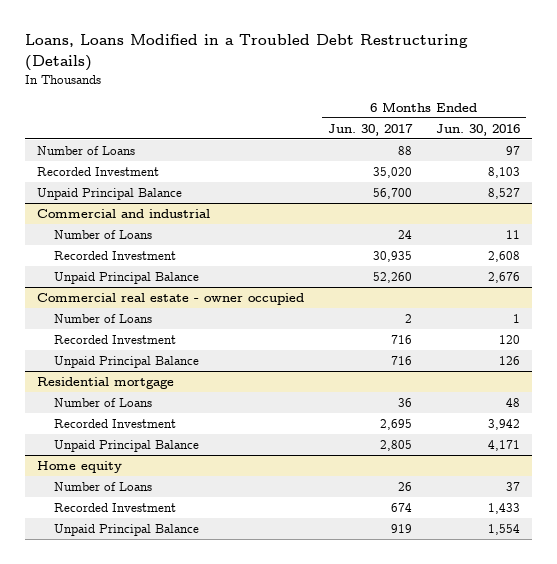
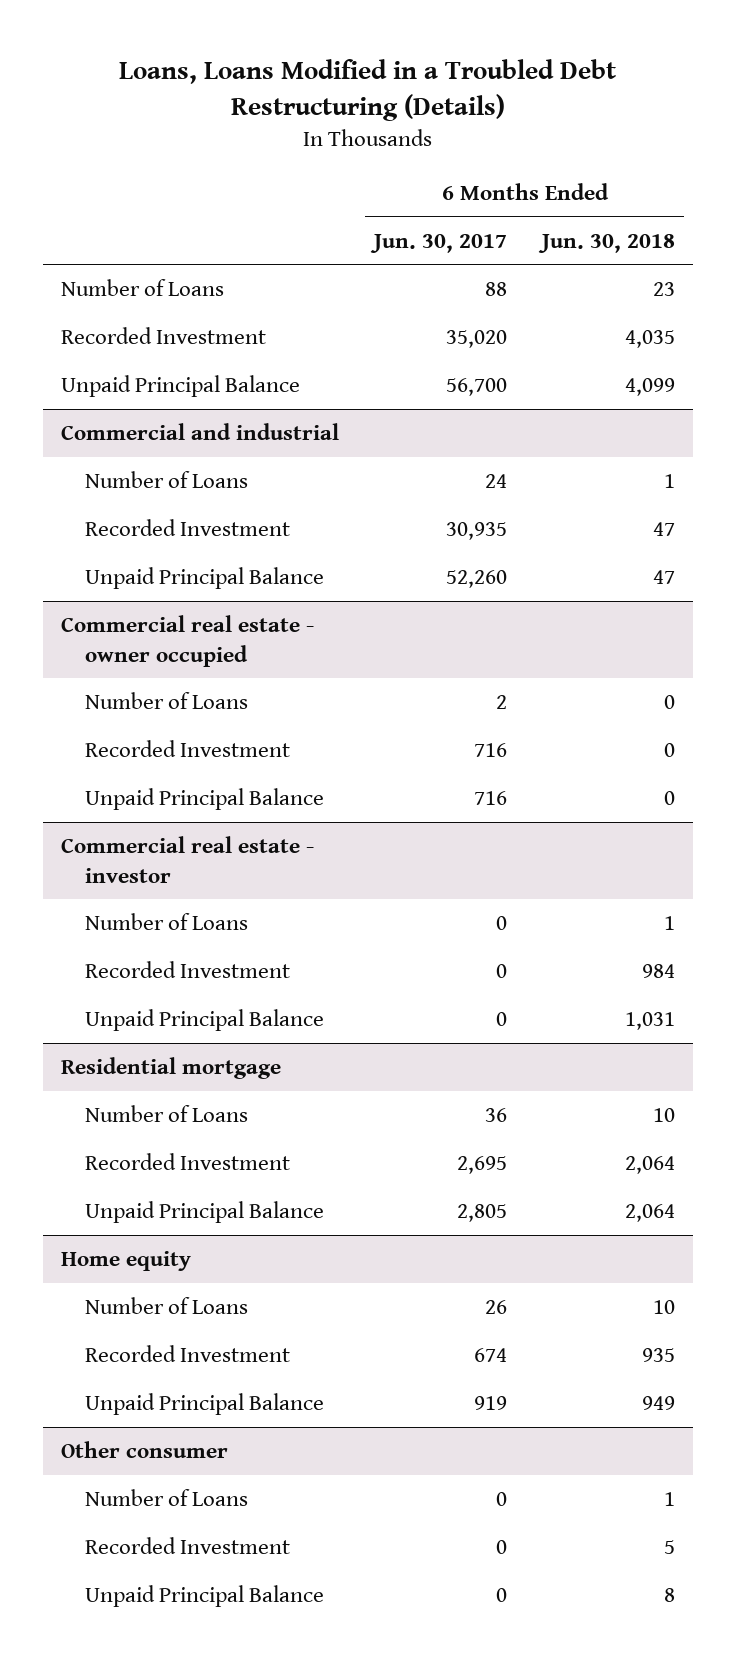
[436,123,521,136] Jun. 30, 2016 -> none
none -> [538,233,676,253] Jun. 30, 2018
none -> [60,836,314,883] Commercial real estate - investor
none -> [84,913,248,931] Number of Loans
none -> [84,961,290,979] Recorded Investment
none -> [84,1009,324,1032] Unpaid Principal Balance
none -> [60,1441,228,1459] Other consumer
none -> [84,1489,248,1507] Number of Loans
none -> [84,1537,290,1555] Recorded Investment
none -> [84,1585,324,1608] Unpaid Principal Balance

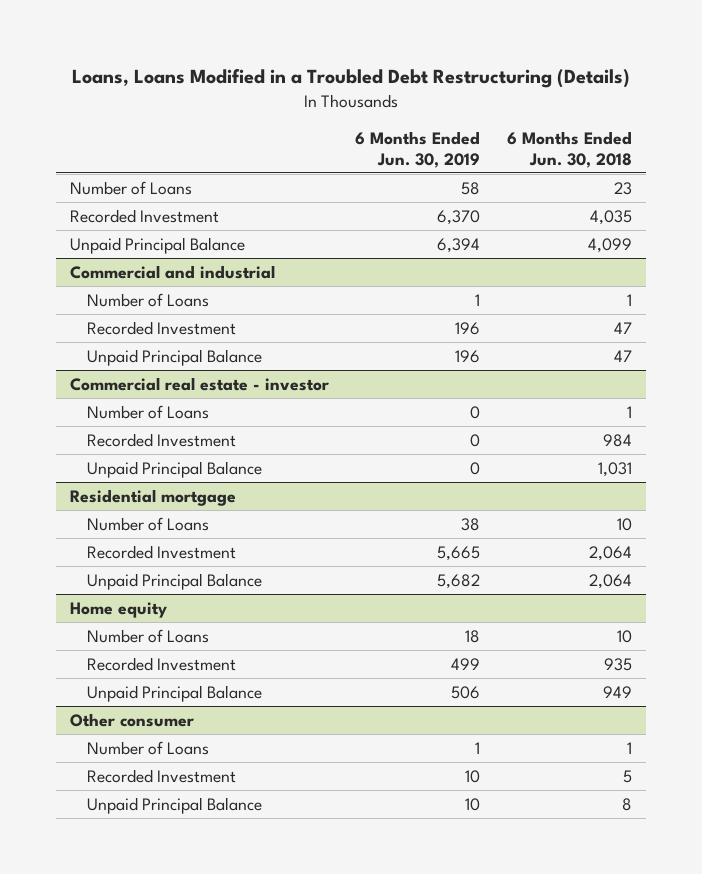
[369,233,507,253] Jun. 30, 2017 -> none
none -> [355,130,481,168] 6 Months Ended Jun. 30, 2019
[60,615,314,667] Commercial real estate - owner occupied -> none
[84,692,248,710] Number of Loans -> none
[84,740,290,758] Recorded Investment -> none
[84,788,324,811] Unpaid Principal Balance -> none

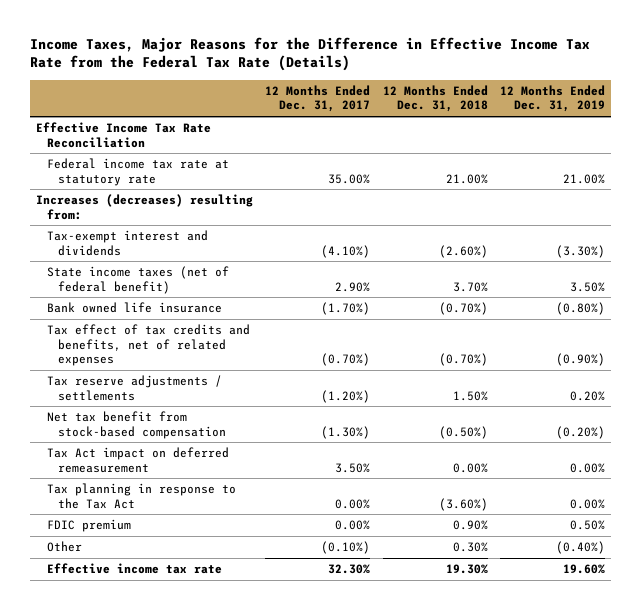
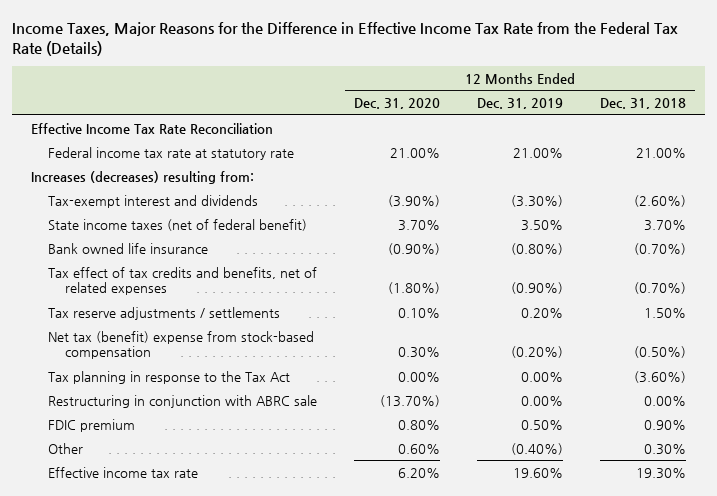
[265,84,371,113] 12 Months Ended Dec. 31, 2017 -> none
none -> [354,98,441,110] Dec. 31, 2020
[47,447,230,473] Tax Act impact on deferred remeasurement -> none
[47,411,226,439] Net tax benefit from stock-based compensation -> [48,330,315,360] Net tax (benefit) expense from stock-based compensation
none -> [48,394,318,408] Restructuring in conjunction with ABRC sale

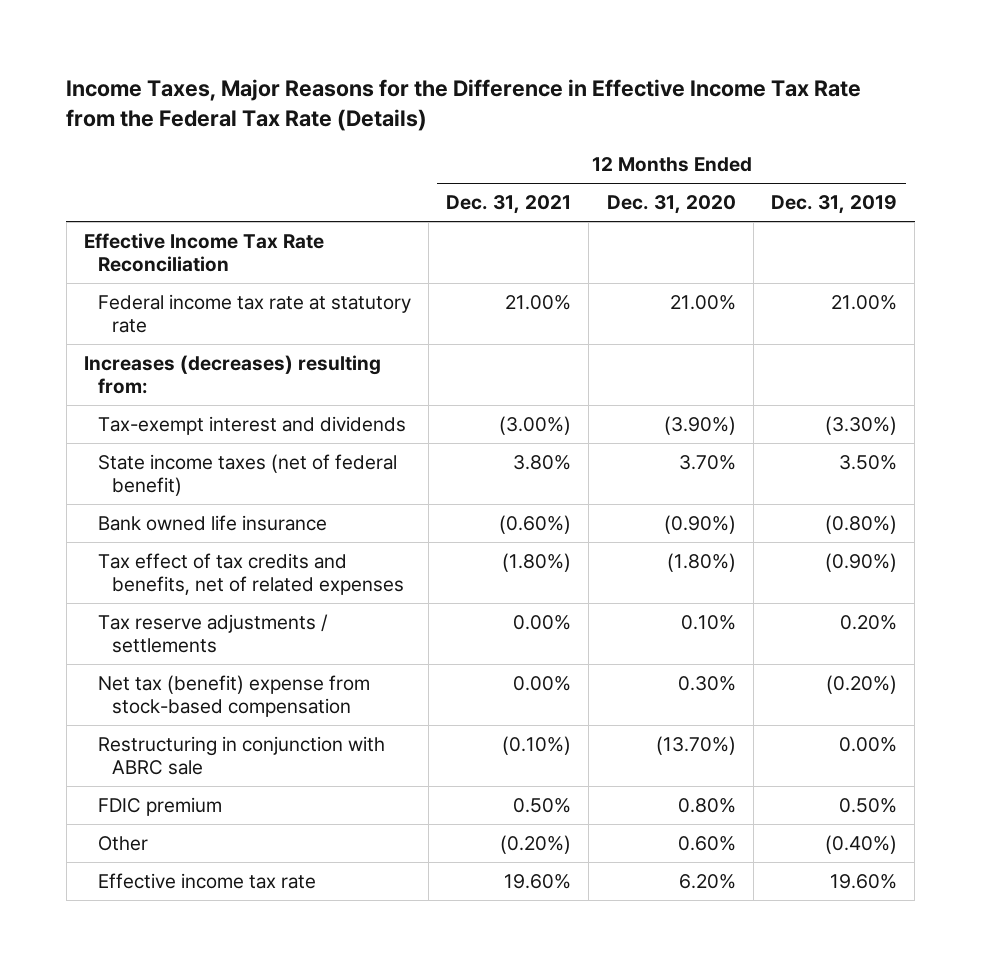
[600,98,687,110] Dec. 31, 2018 -> none
none -> [446,195,572,215] Dec. 31, 2021
[48,370,291,384] Tax planning in response to the Tax Act -> none

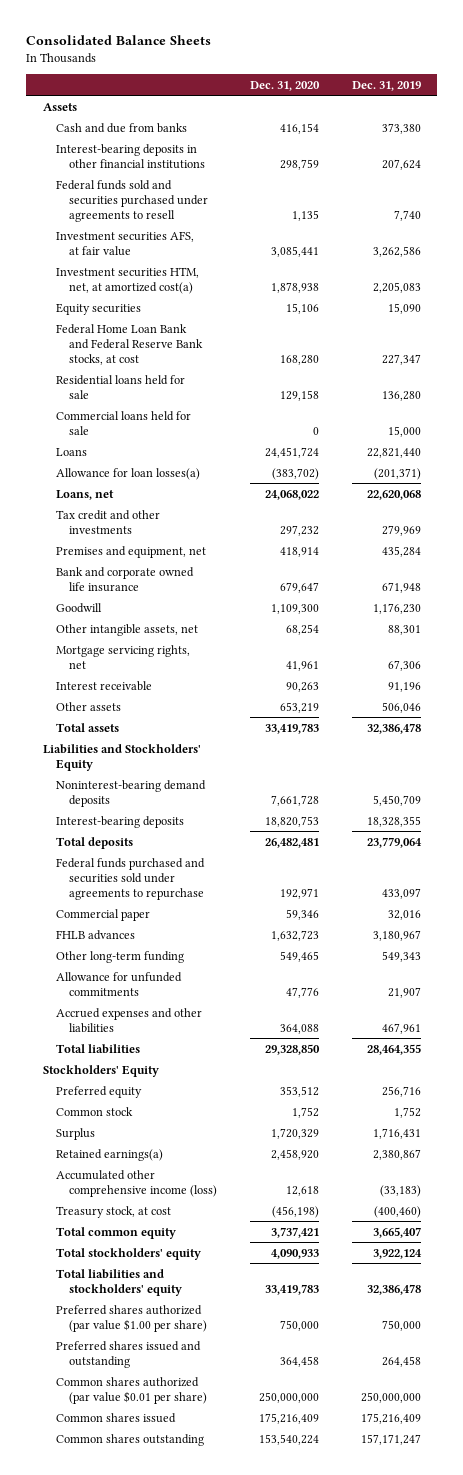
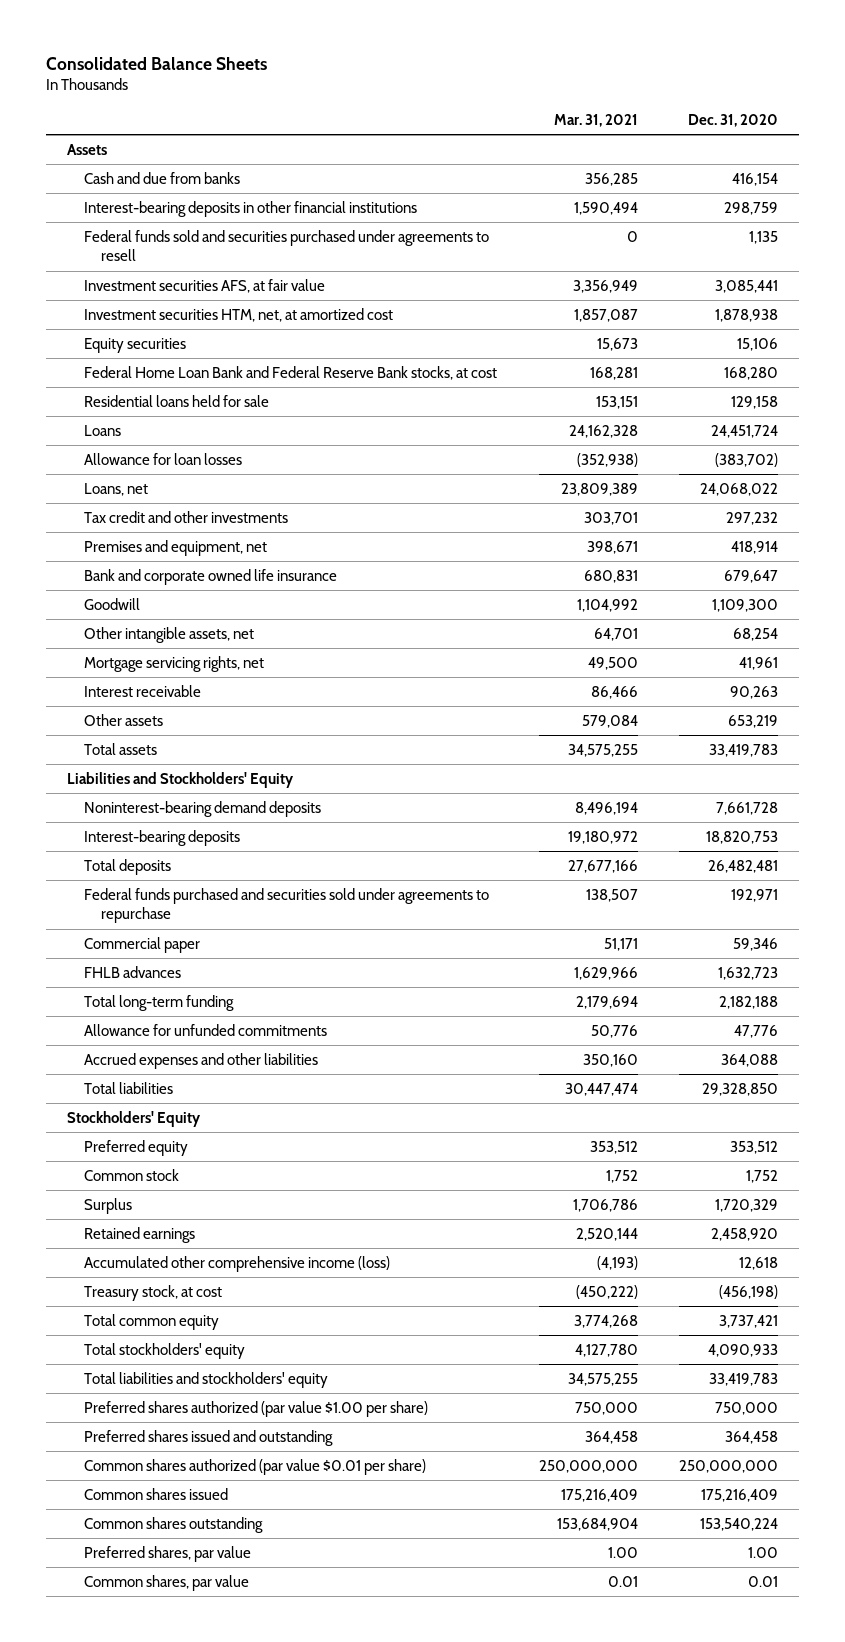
[351,80,421,91] Dec. 31, 2019 -> none
none -> [553,113,638,127] Mar. 31, 2021
[55,266,199,294] Investment securities HTM, net, at amortized cost(a) -> [84,307,394,322] Investment securities HTM, net, at amortized cost
[55,410,191,435] Commercial loans held for sale -> none
[55,467,200,480] Allowance for loan losses(a) -> [84,452,243,465] Allowance for loan losses
[55,950,184,963] Other long-term funding -> [84,994,235,1011] Total long-term funding
[279,950,319,962] 549,465 -> [719,995,779,1009] 2,182,188
[55,1148,163,1161] Retained earnings(a) -> [84,1226,196,1243] Retained earnings
none -> [84,1545,252,1562] Preferred shares, par value
none -> [84,1574,250,1591] Common shares, par value

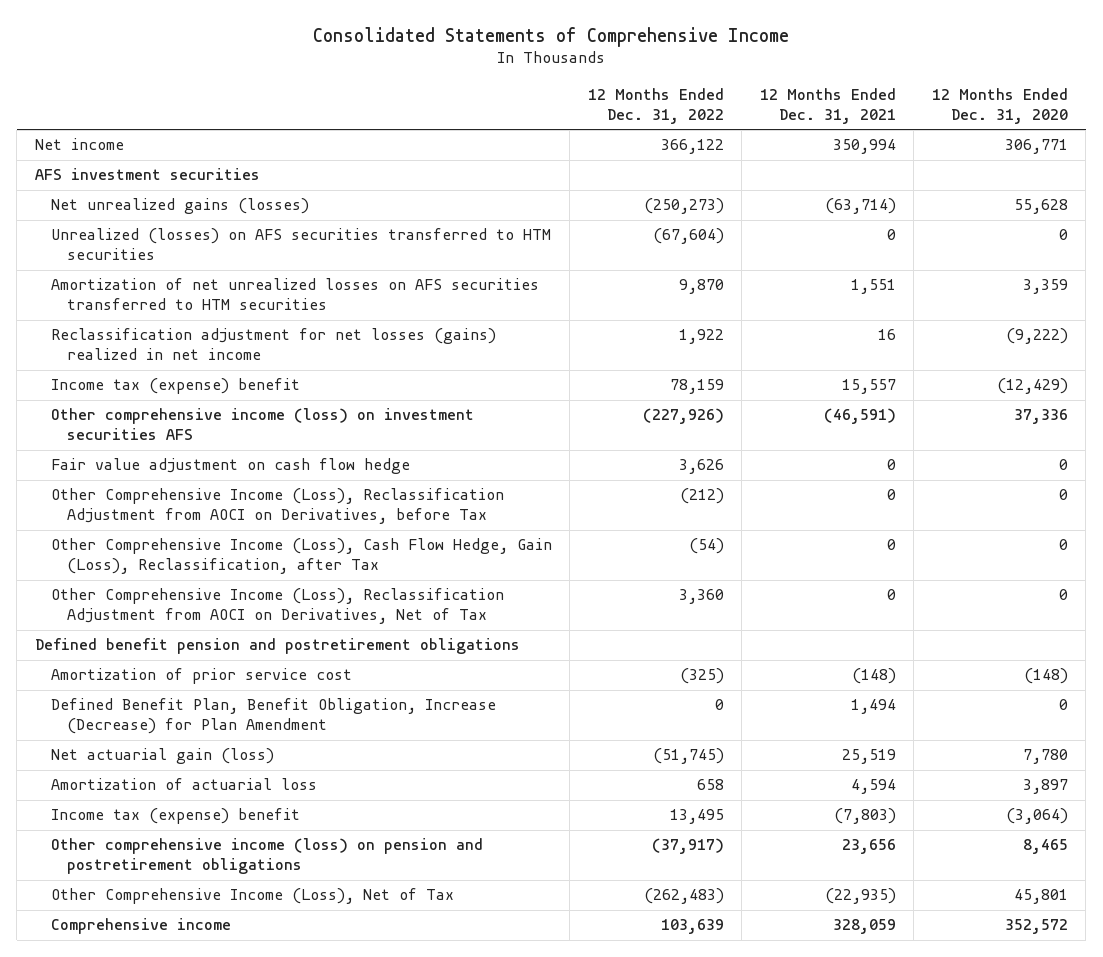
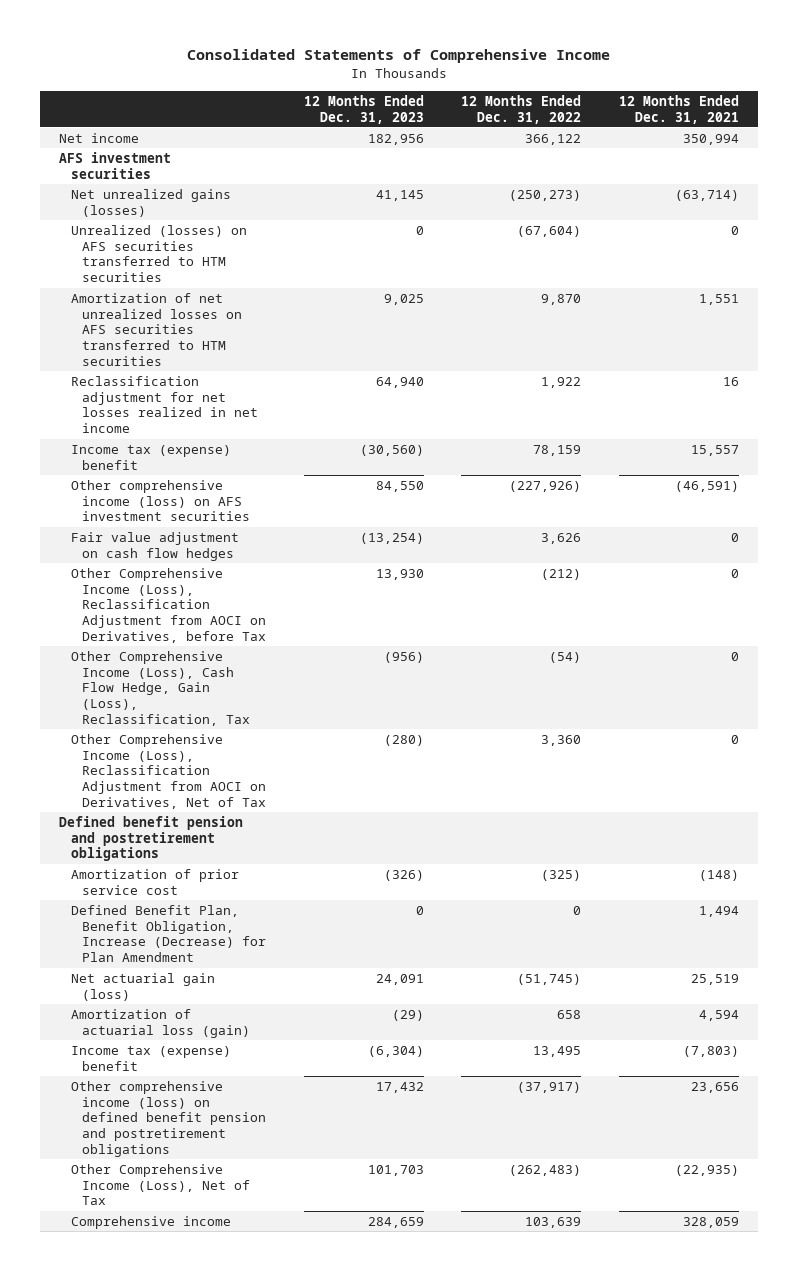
[931,87,1068,124] 12 Months Ended Dec. 31, 2020 -> none
none -> [303,94,424,124] 12 Months Ended Dec. 31, 2023
[50,328,496,361] Reclassification adjustment for net losses (gains) realized in net income -> [70,375,259,434] Reclassification adjustment for net losses realized in net income
[50,408,474,441] Other comprehensive income (loss) on investment securities AFS -> [70,479,251,522] Other comprehensive income (loss) on AFS investment securities
[50,458,410,475] Fair value adjustment on cash flow hedge -> [70,531,239,561] Fair value adjustment on cash flow hedges
[50,538,552,575] Other Comprehensive Income (Loss), Cash Flow Hedge, Gain (Loss), Reclassification, after Tax -> [70,650,251,727] Other Comprehensive Income (Loss), Cash Flow Hedge, Gain (Loss), Reclassification, Tax
[50,778,317,791] Amortization of actuarial loss -> [70,1008,251,1038] Amortization of actuarial loss (gain)
[50,838,483,875] Other comprehensive income (loss) on pension and postretirement obligations -> [70,1080,267,1158] Other comprehensive income (loss) on defined benefit pension and postretirement obligations

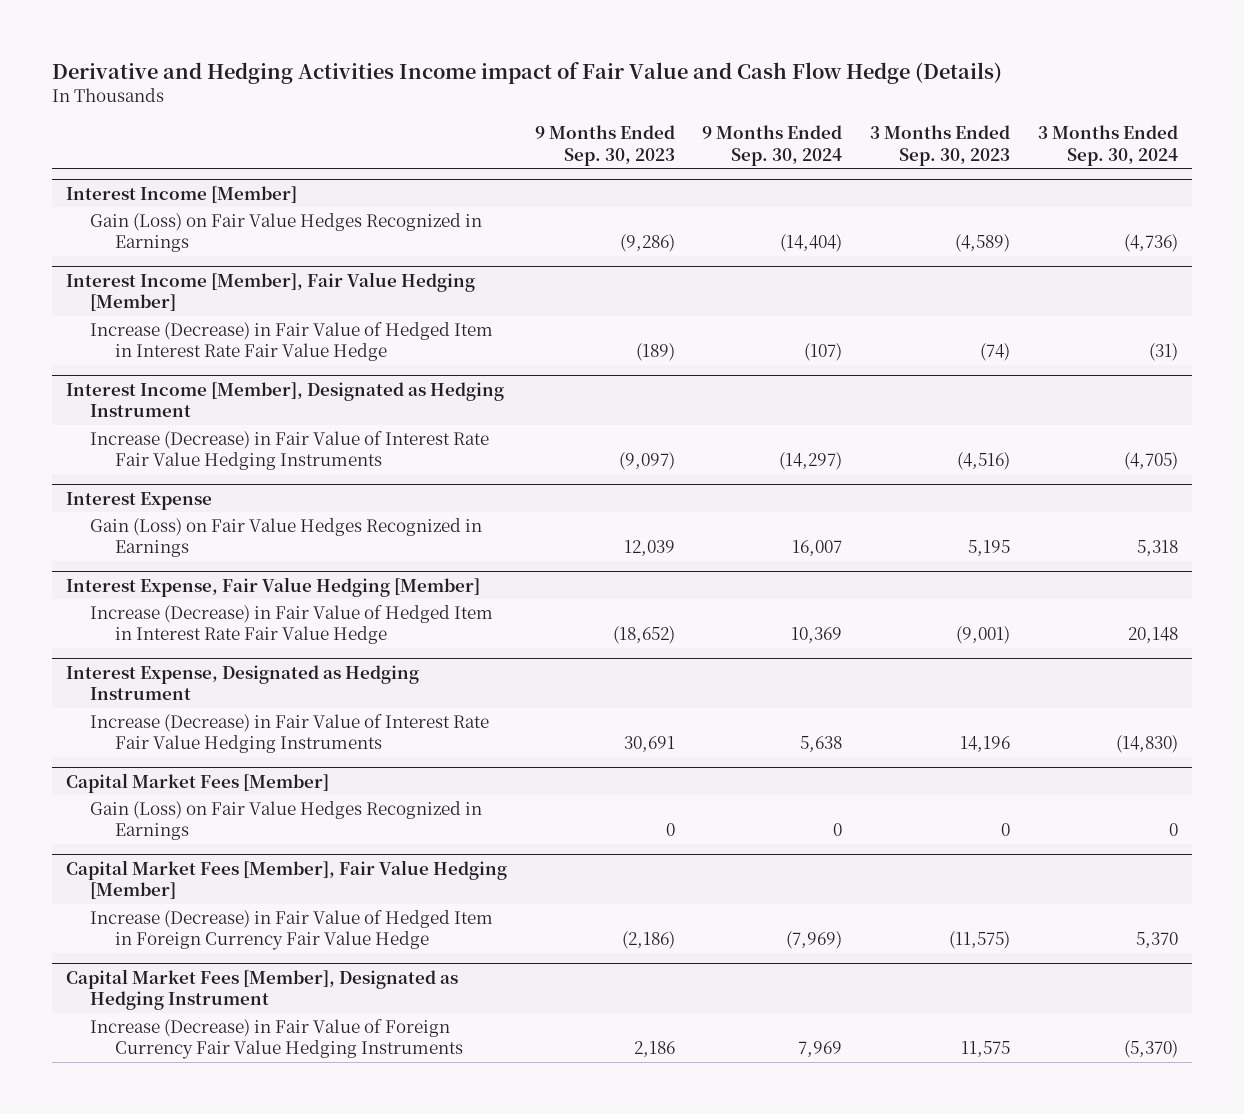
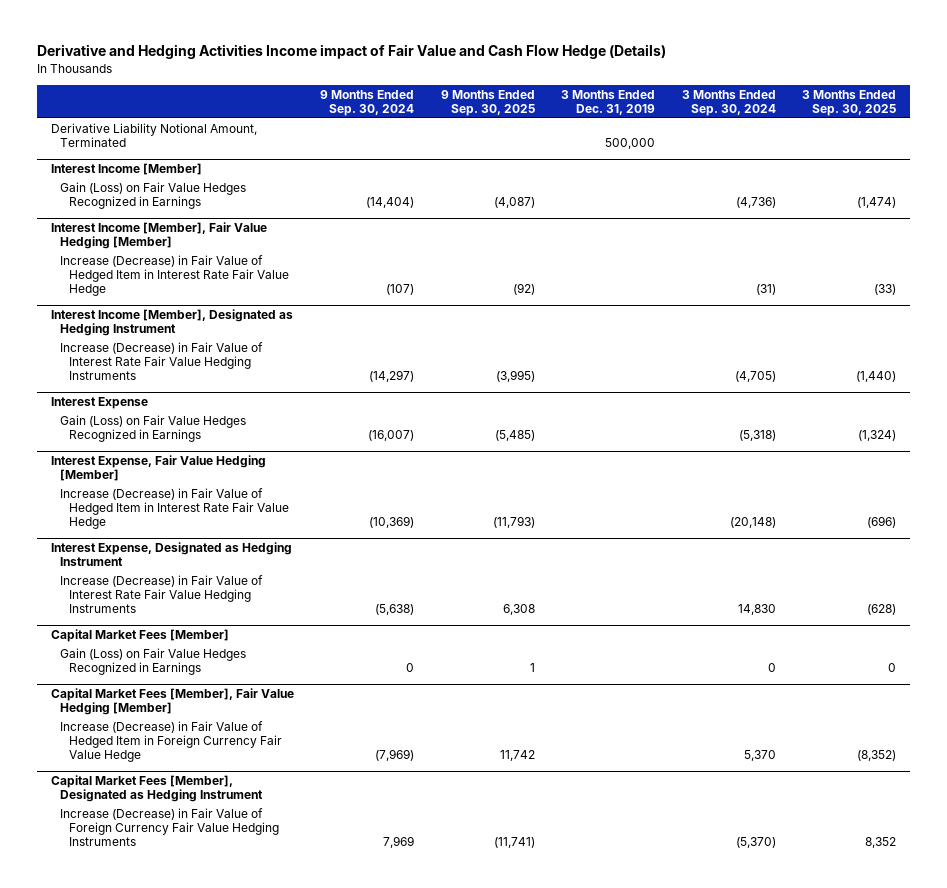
[534,125,675,166] 9 Months Ended Sep. 30, 2023 -> none
[870,125,1011,166] 3 Months Ended Sep. 30, 2023 -> none
none -> [440,89,535,116] 9 Months Ended Sep. 30, 2025
none -> [561,89,656,115] 3 Months Ended Dec. 31, 2019
none -> [802,89,897,116] 3 Months Ended Sep. 30, 2025
none -> [50,122,257,147] Derivative Liability Notional Amount, Terminated
[792,540,843,557] 16,007 -> [368,429,415,441] (16,007)
[1137,540,1179,557] 5,318 -> [738,429,776,441] (5,318)
[791,627,843,644] 10,369 -> [369,516,415,529] (10,369)
[1128,627,1179,644] 20,148 -> [729,517,776,529] (20,148)
[800,736,843,753] 5,638 -> [375,604,415,616] (5,638)
[1116,735,1179,754] (14,830) -> [737,604,776,616] 14,830

